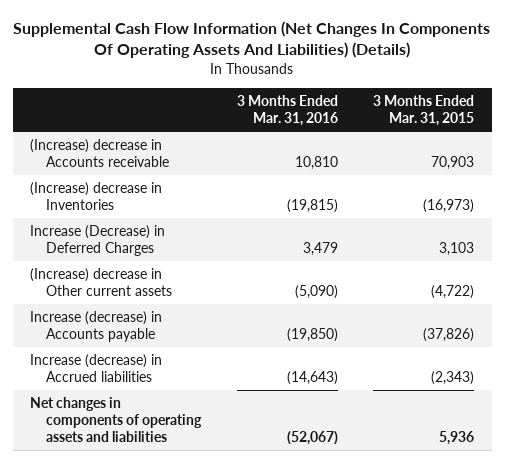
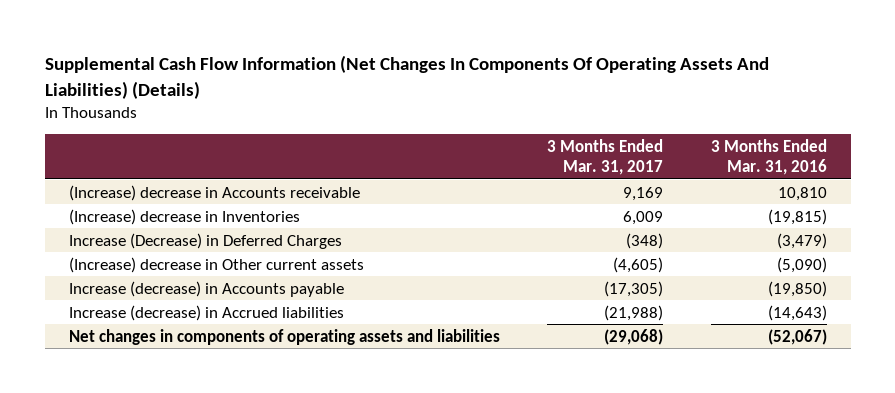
[373,94,475,126] 3 Months Ended Mar. 31, 2015 -> none
none -> [547,139,664,175] 3 Months Ended Mar. 31, 2017
[302,242,338,257] 3,479 -> [776,232,827,249] (3,479)

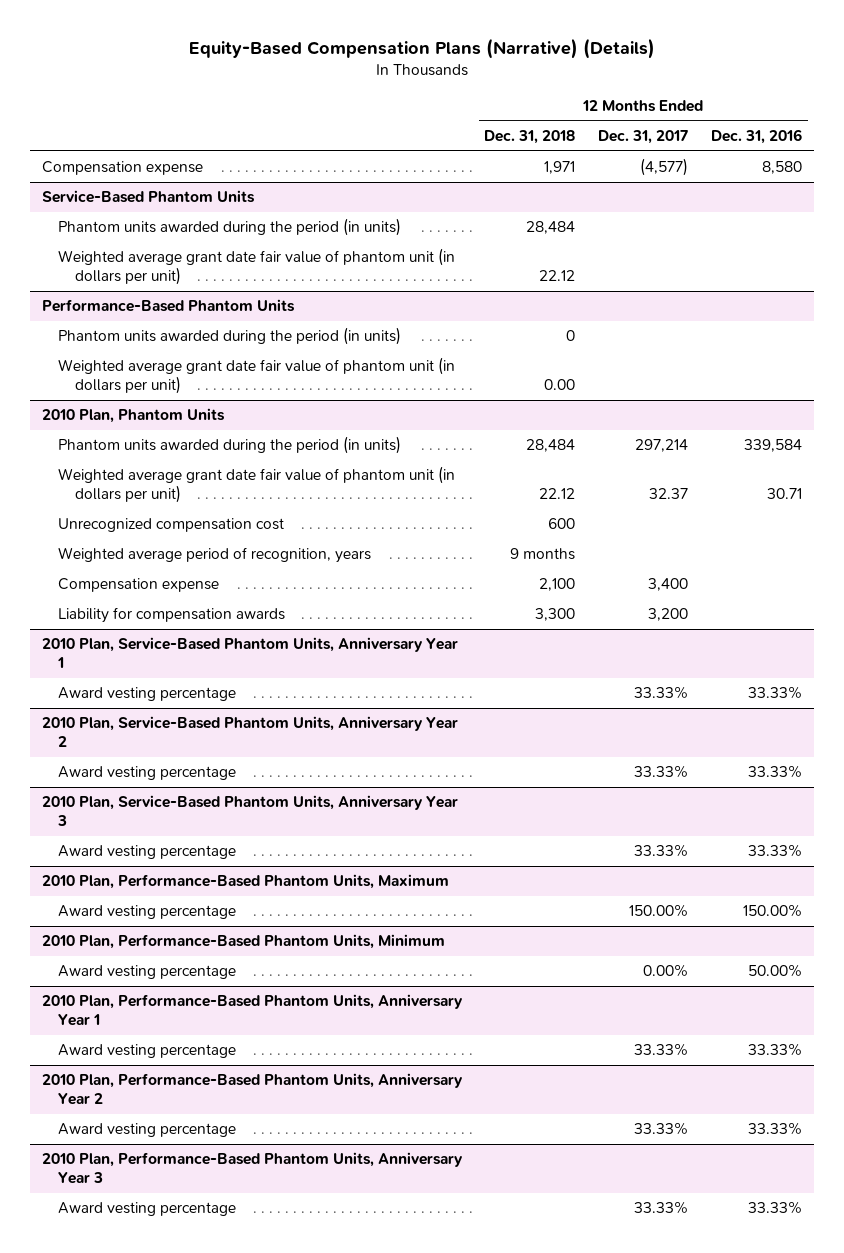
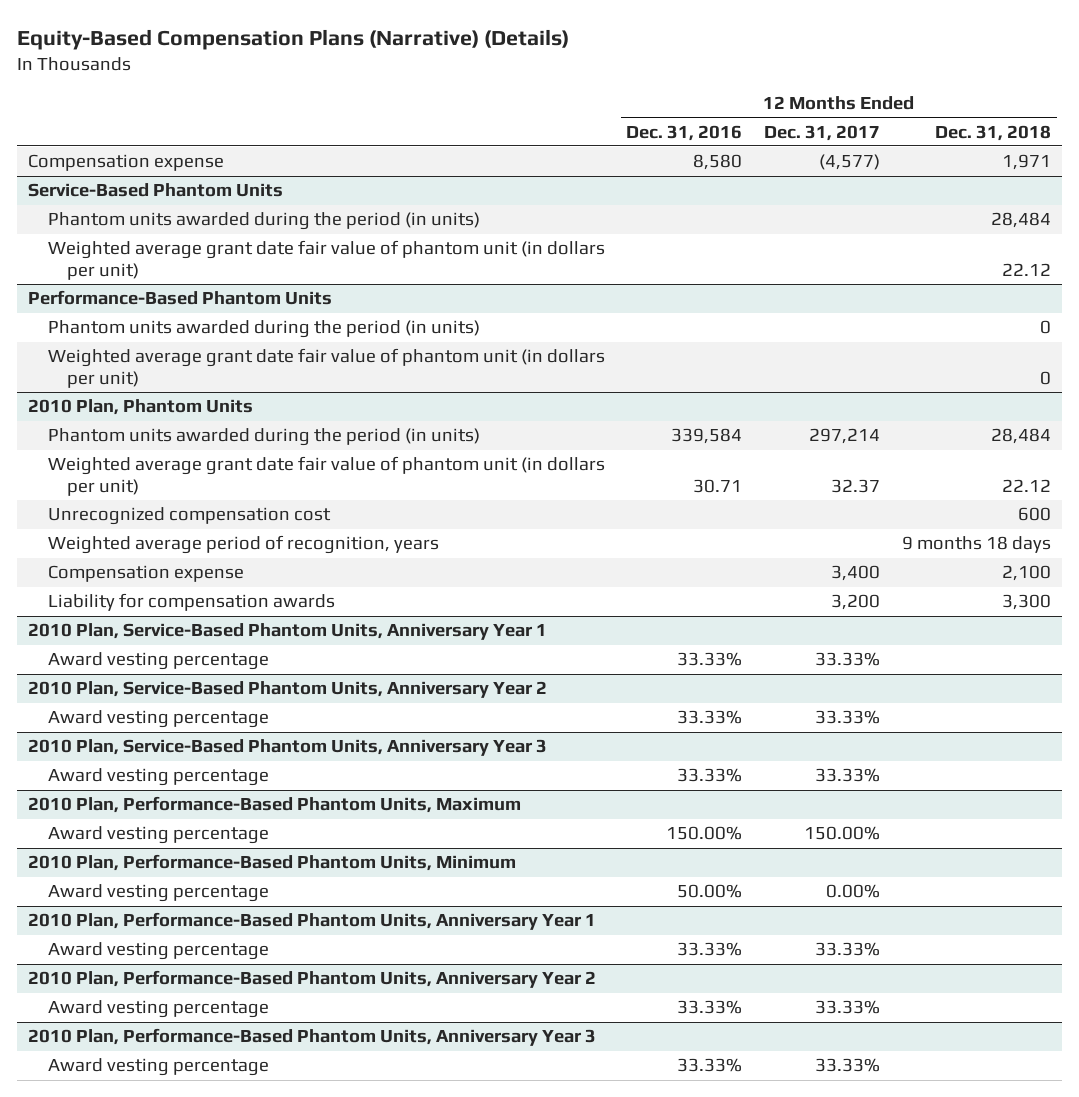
[544,378,576,390] 0.00 -> [1040,371,1052,386] 0
[510,548,576,561] 9 months -> [902,536,1052,554] 9 months 18 days

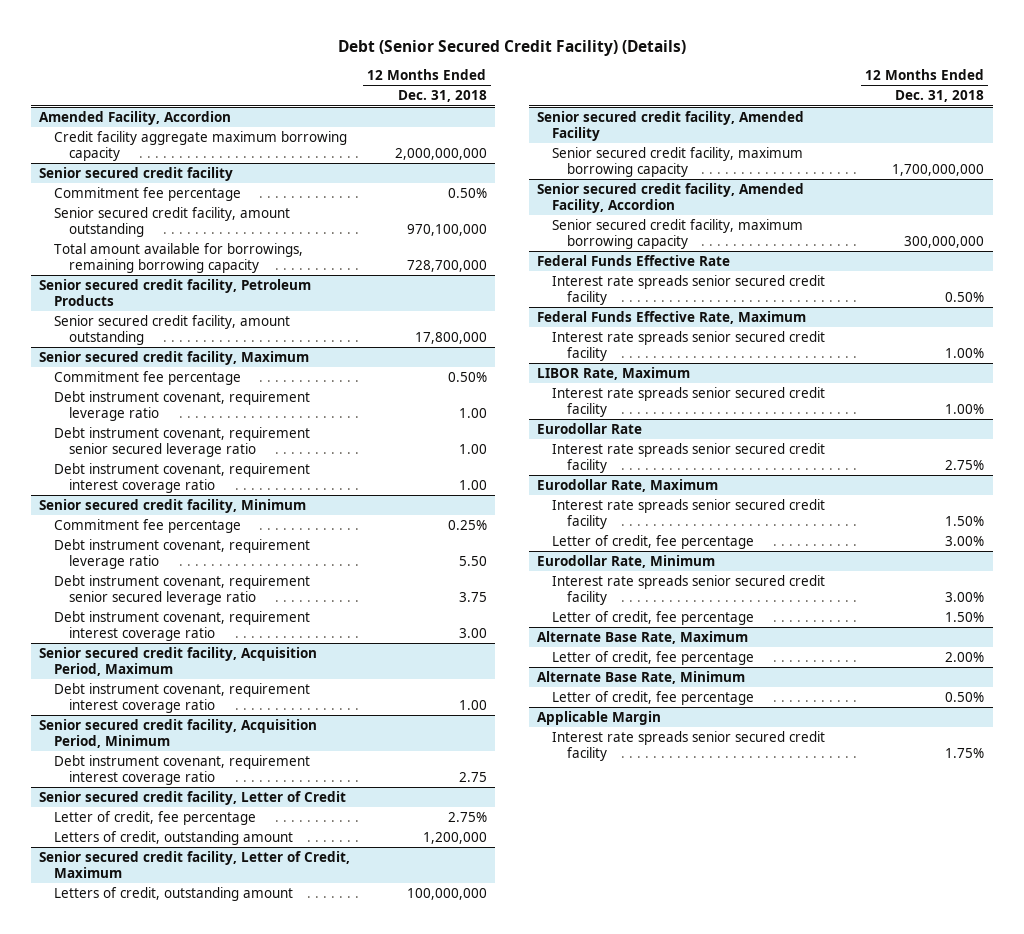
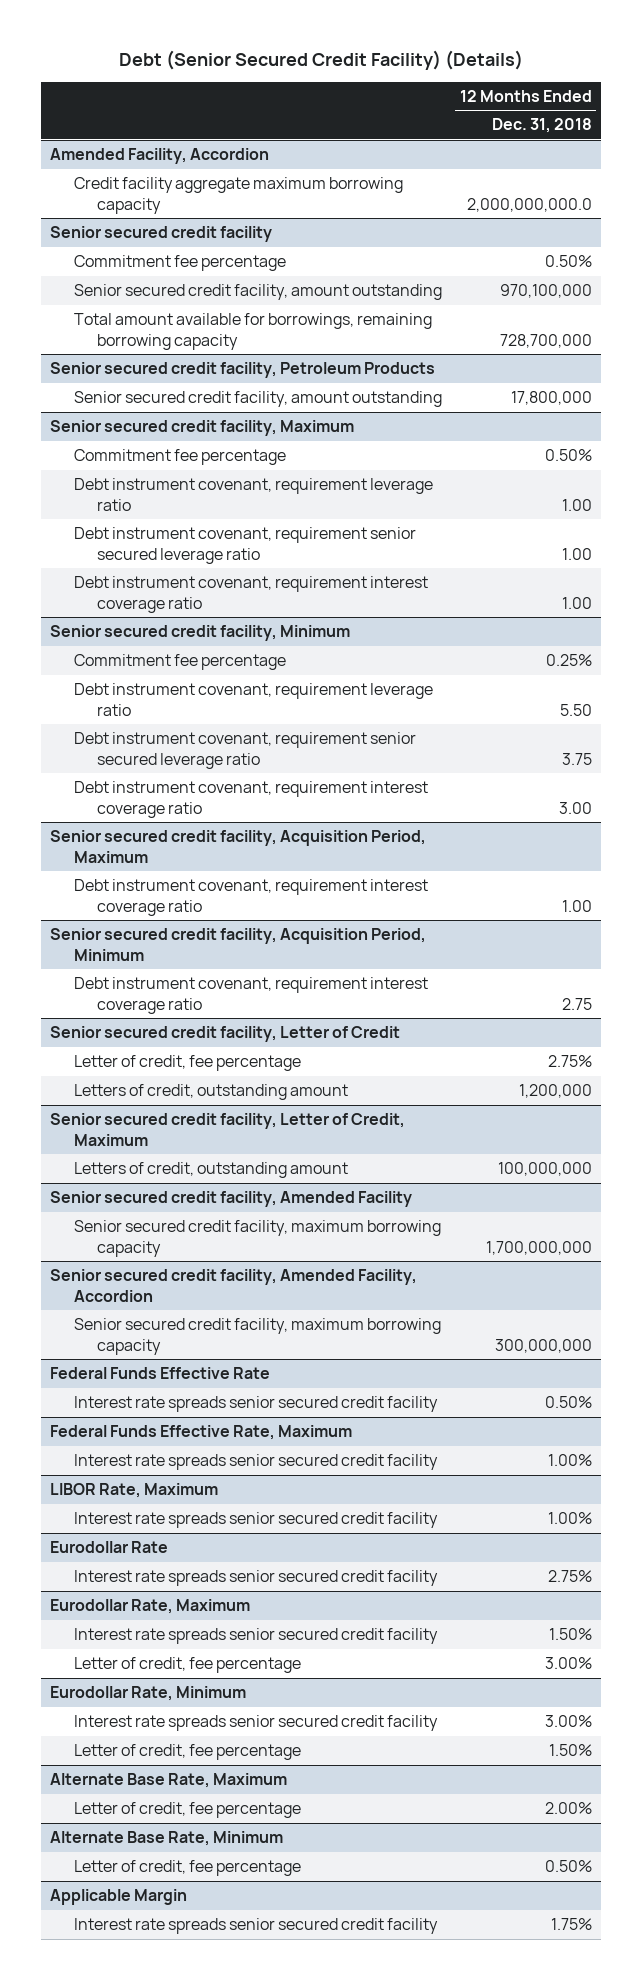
[394,147,487,160] 2,000,000,000 -> [466,197,592,212] 2,000,000,000.0

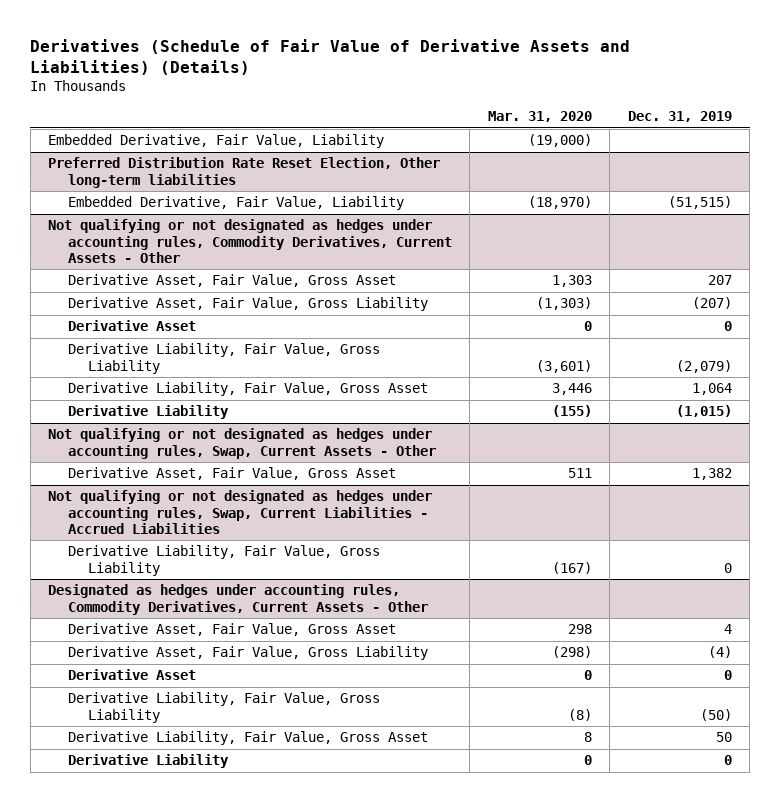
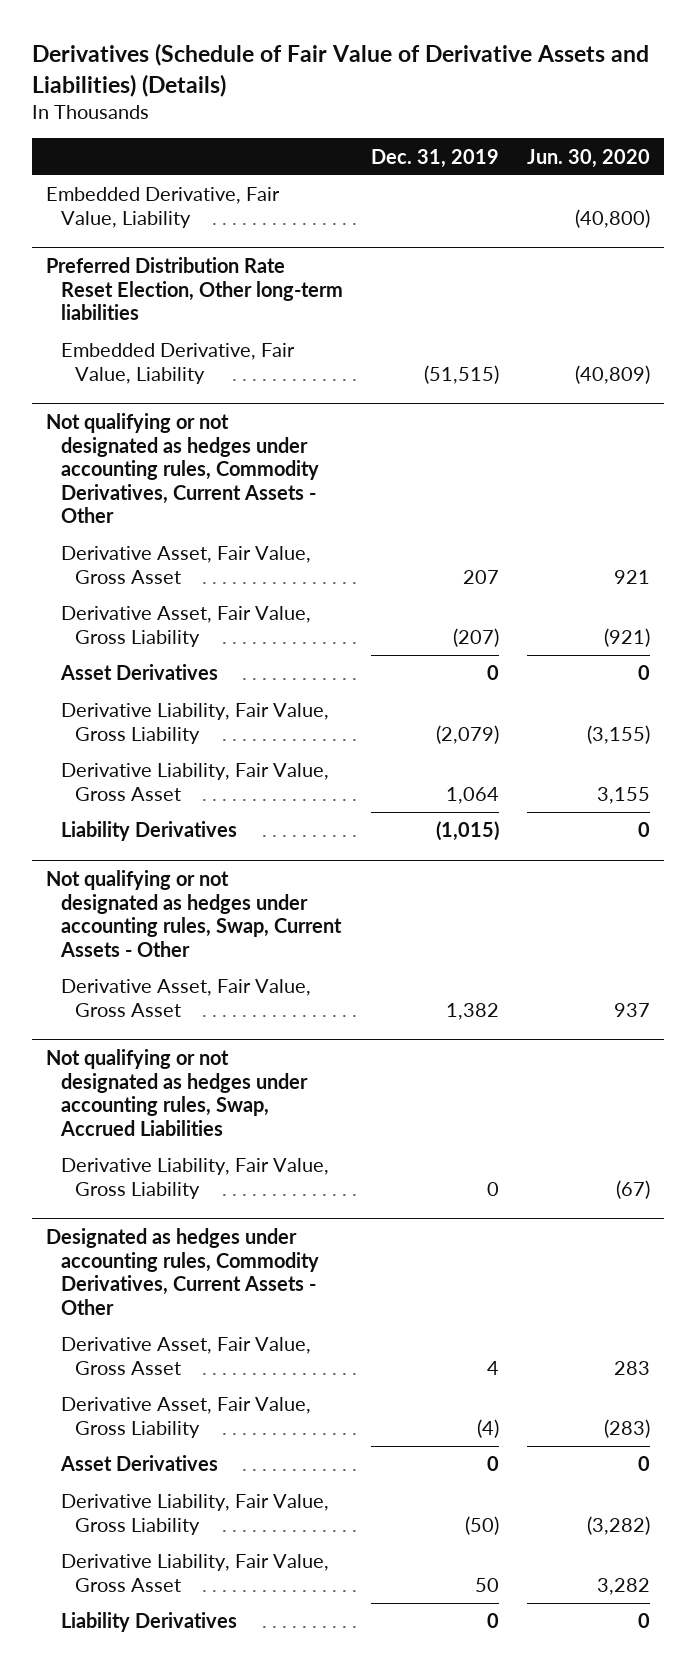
[487,111,592,123] Mar. 31, 2020 -> none
none -> [526,148,650,168] Jun. 30, 2020
[67,320,196,332] Derivative Asset -> [59,664,218,681] Asset Derivatives
[67,405,229,420] Derivative Liability -> [60,821,237,842] Liability Derivatives
[48,490,433,534] Not qualifying or not designated as hedges under accounting rules, Swap, Current Liabilities - Accrued Liabilities -> [46,1049,308,1136] Not qualifying or not designated as hedges under accounting rules, Swap, Accrued Liabilities
[67,669,196,681] Derivative Asset -> [59,1455,218,1472] Asset Derivatives
[67,754,229,769] Derivative Liability -> [60,1612,237,1633] Liability Derivatives

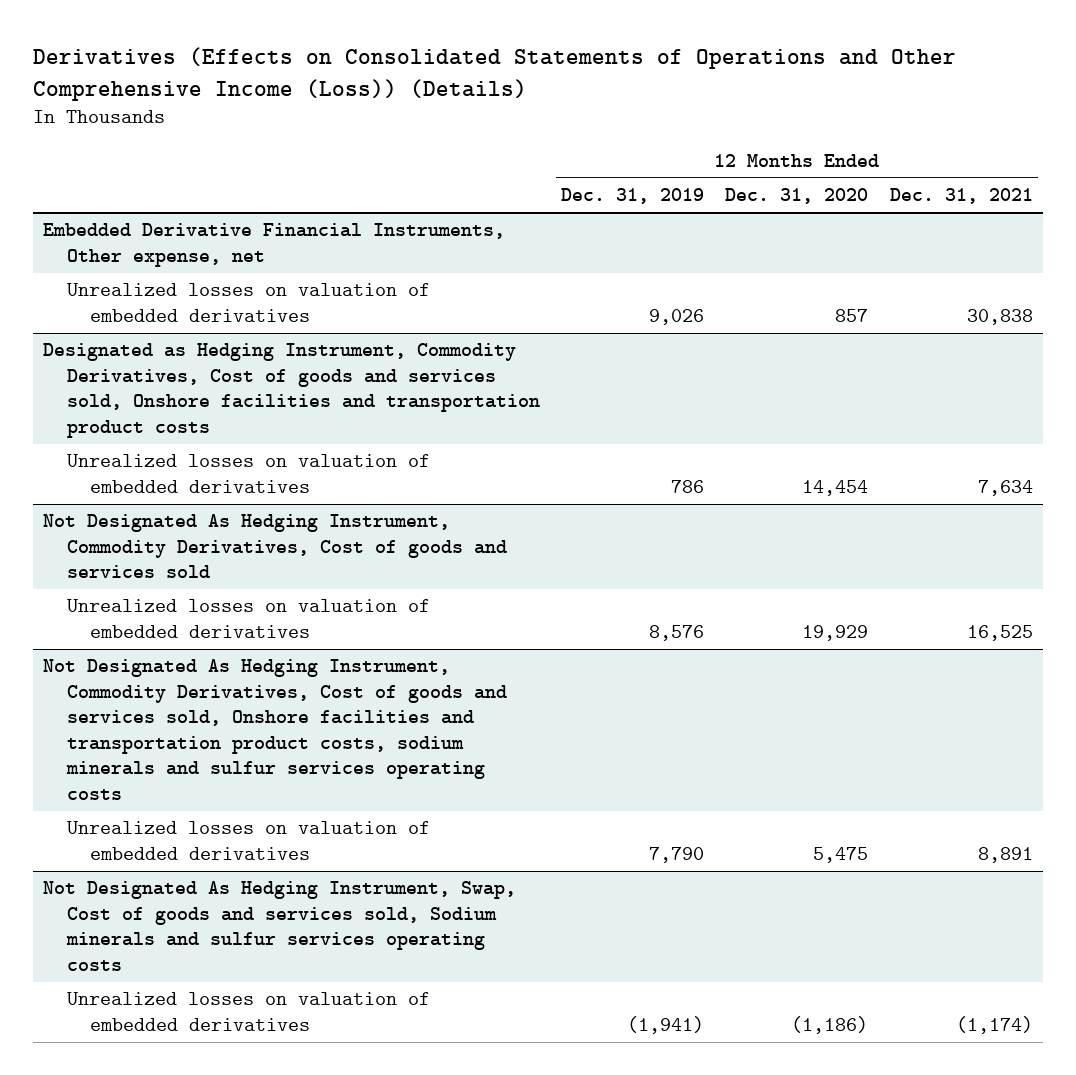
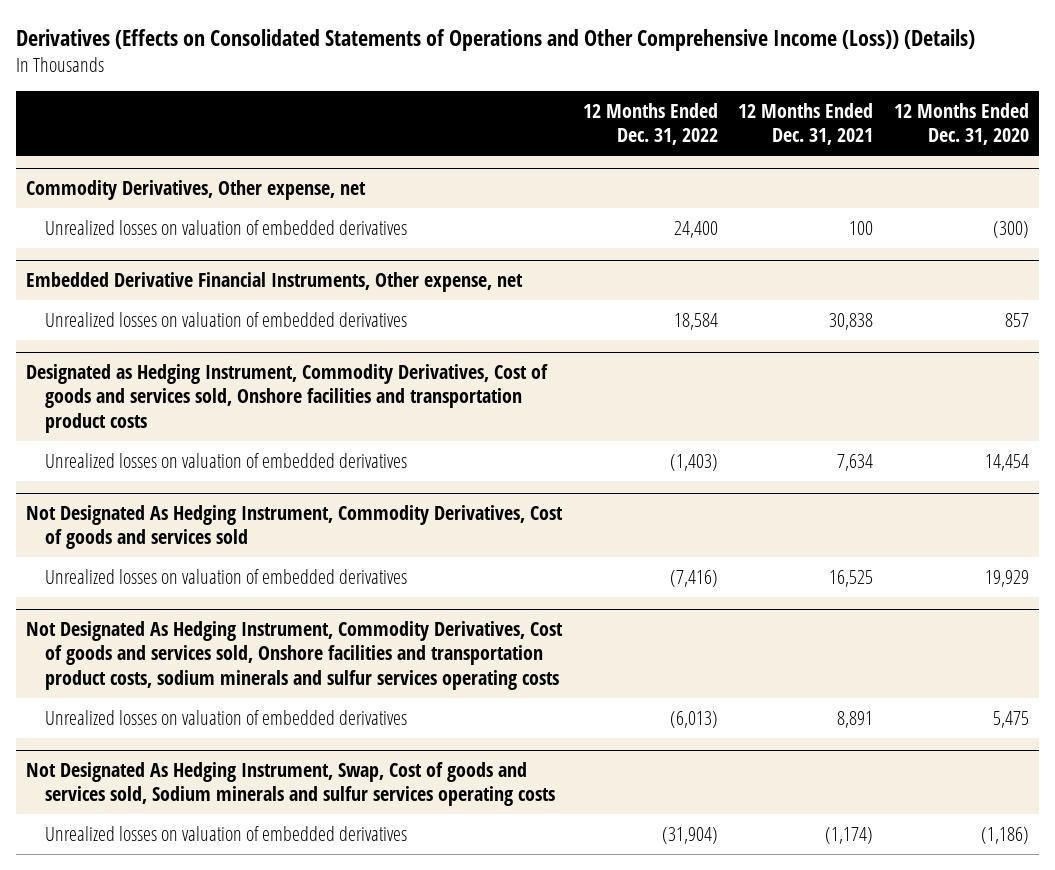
[561,188,705,205] Dec. 31, 2019 -> none
none -> [582,102,718,146] 12 Months Ended Dec. 31, 2022
none -> [26,179,367,200] Commodity Derivatives, Other expense, net
none -> [45,219,408,235] Unrealized losses on valuation of embedded derivatives

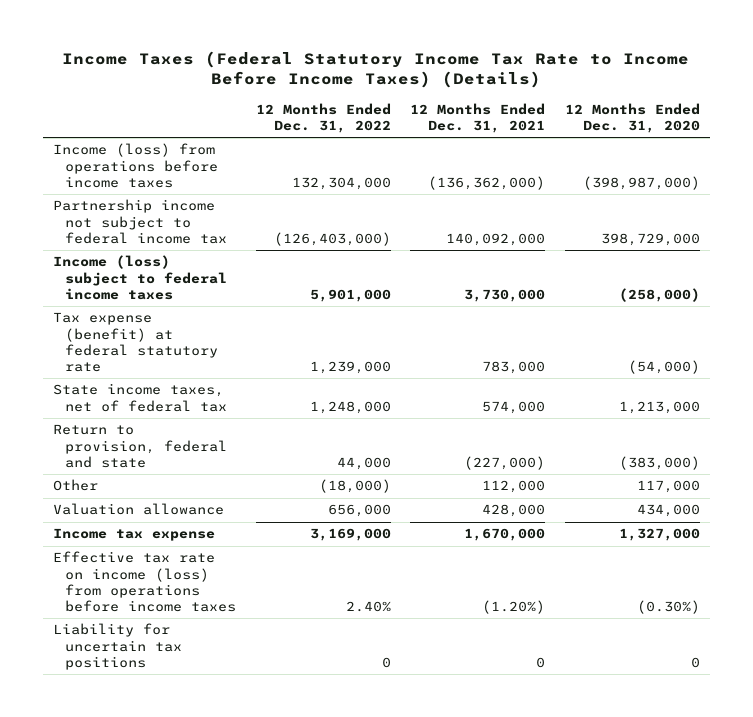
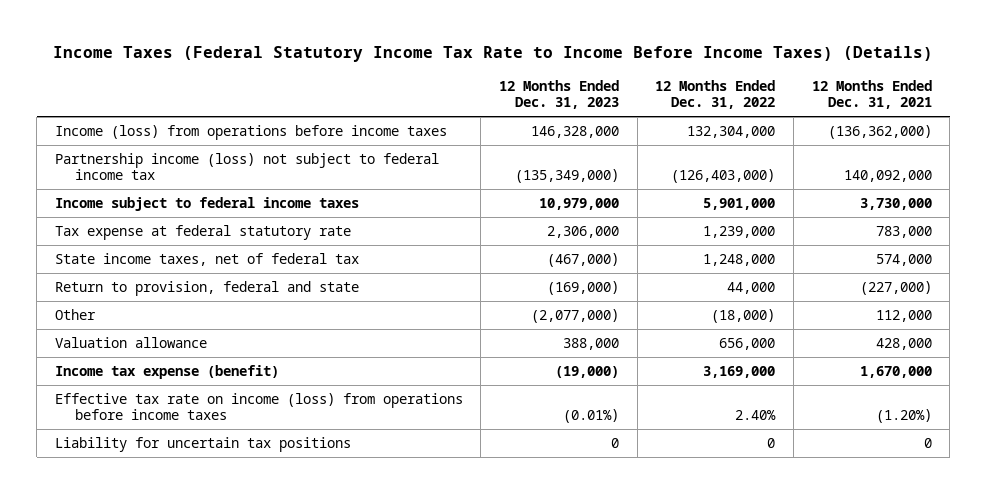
[564,102,700,134] 12 Months Ended Dec. 31, 2020 -> none
none -> [499,79,620,110] 12 Months Ended Dec. 31, 2023
[52,199,228,244] Partnership income not subject to federal income tax -> [54,152,439,181] Partnership income (loss) not subject to federal income tax
[52,255,228,300] Income (loss) subject to federal income taxes -> [54,196,359,211] Income subject to federal income taxes
[52,312,219,373] Tax expense (benefit) at federal statutory rate -> [54,224,351,240] Tax expense at federal statutory rate
[52,528,215,542] Income tax expense -> [54,364,279,379] Income tax expense (benefit)

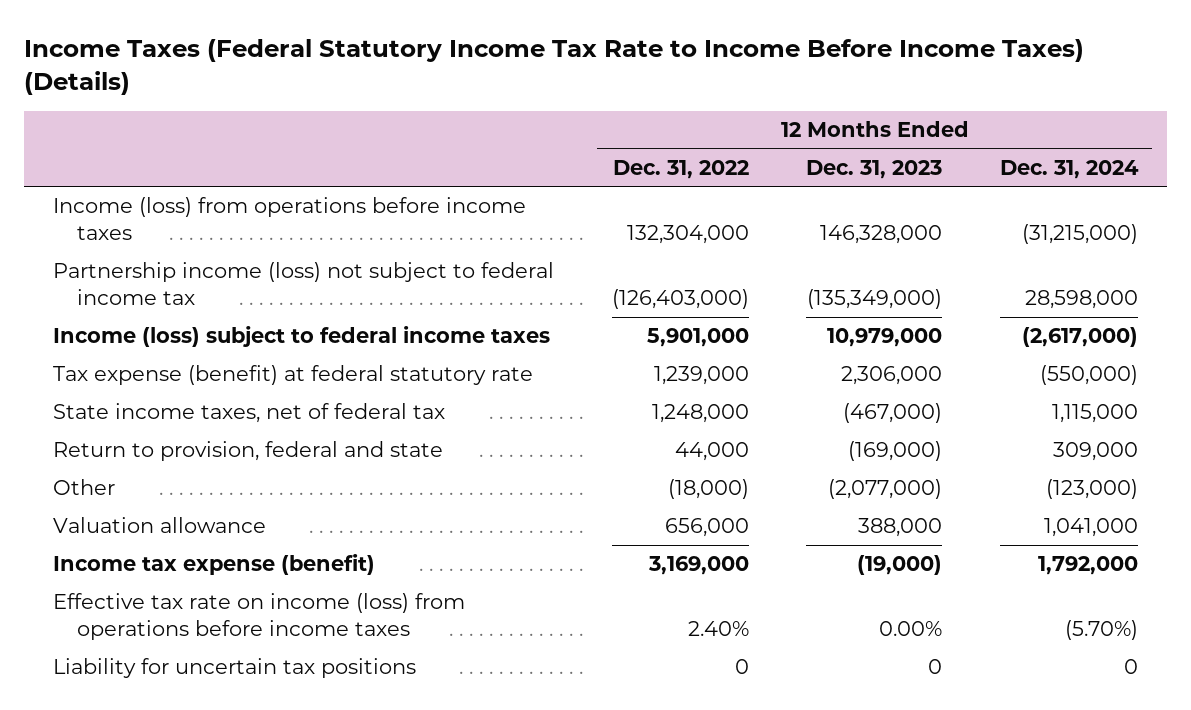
[811,79,932,110] 12 Months Ended Dec. 31, 2021 -> none
none -> [999,159,1139,179] Dec. 31, 2024
[54,196,359,211] Income subject to federal income taxes -> [53,326,551,348] Income (loss) subject to federal income taxes
[54,224,351,240] Tax expense at federal statutory rate -> [53,365,534,386] Tax expense (benefit) at federal statutory rate
[563,409,620,424] (0.01%) -> [879,621,943,637] 0.00%

